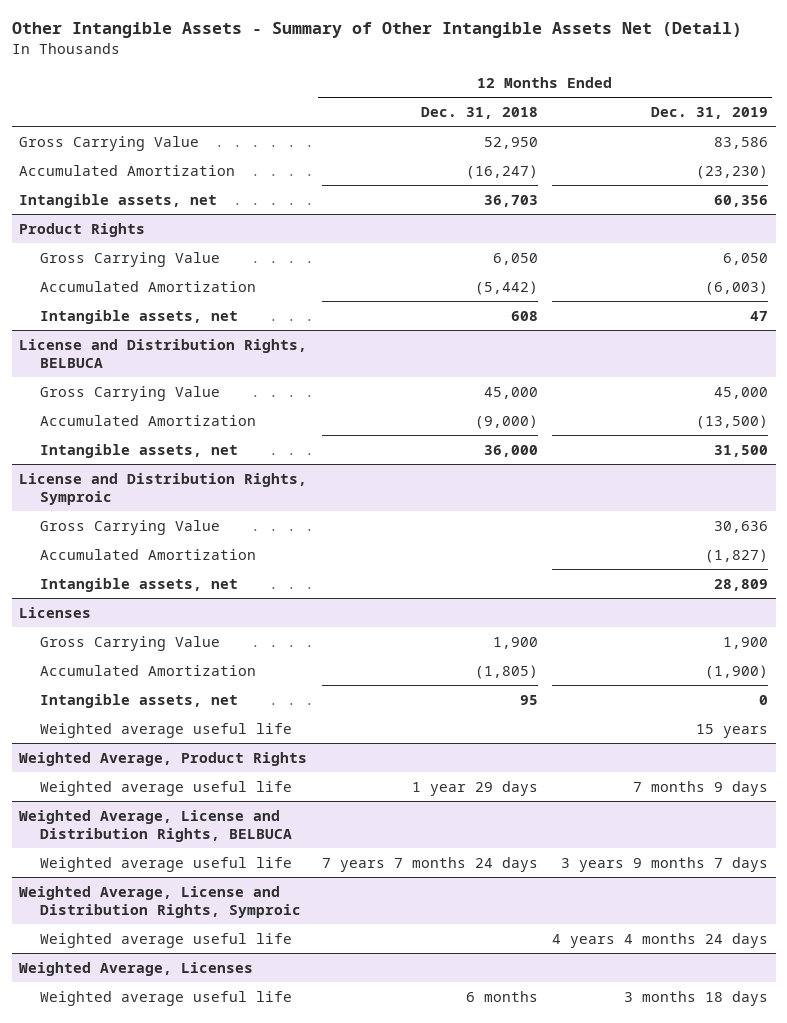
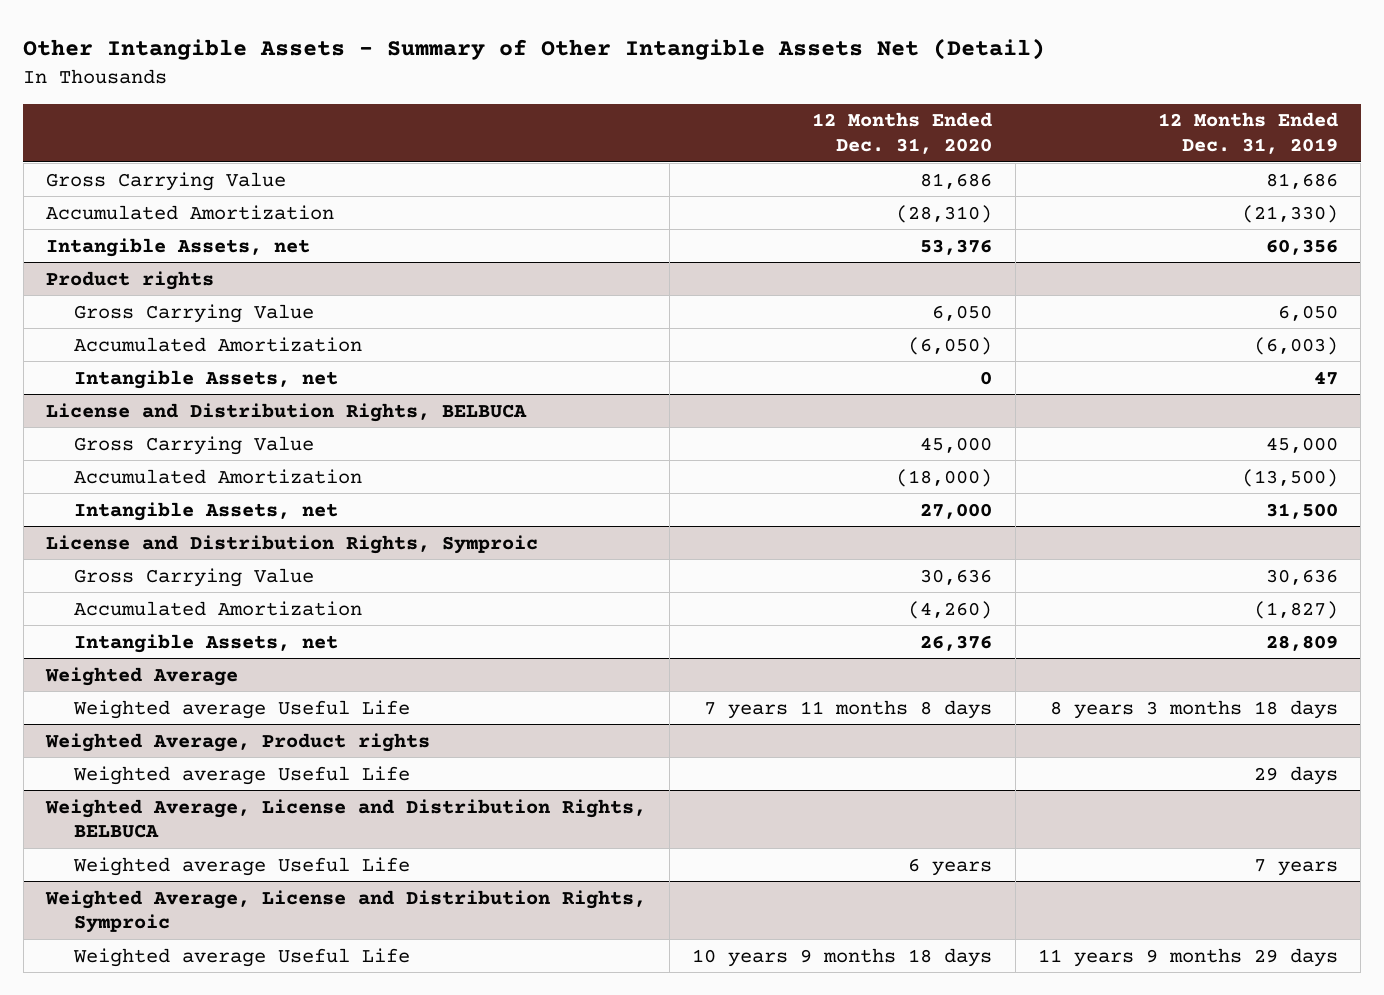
[420,106,538,119] Dec. 31, 2018 -> none
none -> [812,112,993,154] 12 Months Ended Dec. 31, 2020
[714,136,769,149] 83,586 -> [1265,172,1338,189] 81,686
[696,164,769,179] (23,230) -> [1241,204,1338,223] (21,330)
[19,193,218,208] Intangible assets, net -> [46,237,311,257] Intangible Assets, net
[19,222,146,237] Product Rights -> [46,270,215,290] Product rights
[40,309,239,324] Intangible assets, net -> [73,369,338,389] Intangible Assets, net
[40,443,239,458] Intangible assets, net -> [73,501,338,521] Intangible Assets, net
[19,606,92,618] Licenses -> none
[40,635,221,651] Gross Carrying Value -> none
[40,664,257,676] Accumulated Amortization -> none
[40,693,239,708] Intangible assets, net -> none
[40,577,239,592] Intangible assets, net -> [73,633,338,653] Intangible Assets, net
none -> [45,666,239,686] Weighted Average
[40,722,293,738] Weighted average useful life -> [72,699,410,719] Weighted average Useful Life
[696,723,769,738] 15 years -> [1049,699,1338,719] 8 years 3 months 18 days
[19,751,308,766] Weighted Average, Product Rights -> [45,732,431,752] Weighted Average, Product rights
[40,780,293,796] Weighted average useful life -> [72,765,410,785] Weighted average Useful Life
[633,780,769,796] 7 months 9 days -> [1253,765,1338,785] 29 days
[40,856,293,872] Weighted average useful life -> [72,856,410,876] Weighted average Useful Life
[561,856,769,872] 3 years 9 months 7 days -> [1253,858,1338,876] 7 years
[19,961,254,976] Weighted Average, Licenses -> none
[40,990,293,1006] Weighted average useful life -> none
[40,932,293,948] Weighted average useful life -> [72,947,410,967] Weighted average Useful Life
[552,932,769,948] 4 years 4 months 24 days -> [1037,947,1338,967] 11 years 9 months 29 days

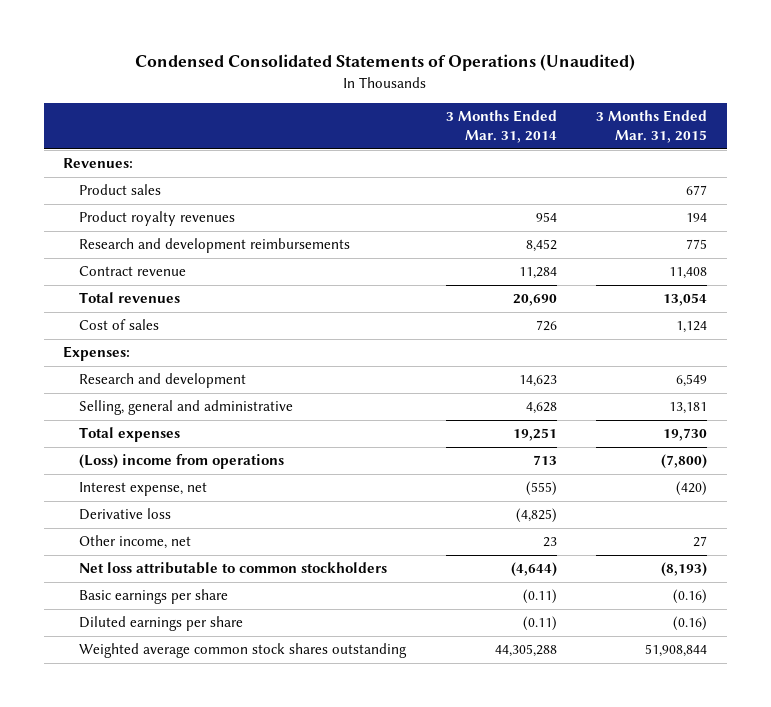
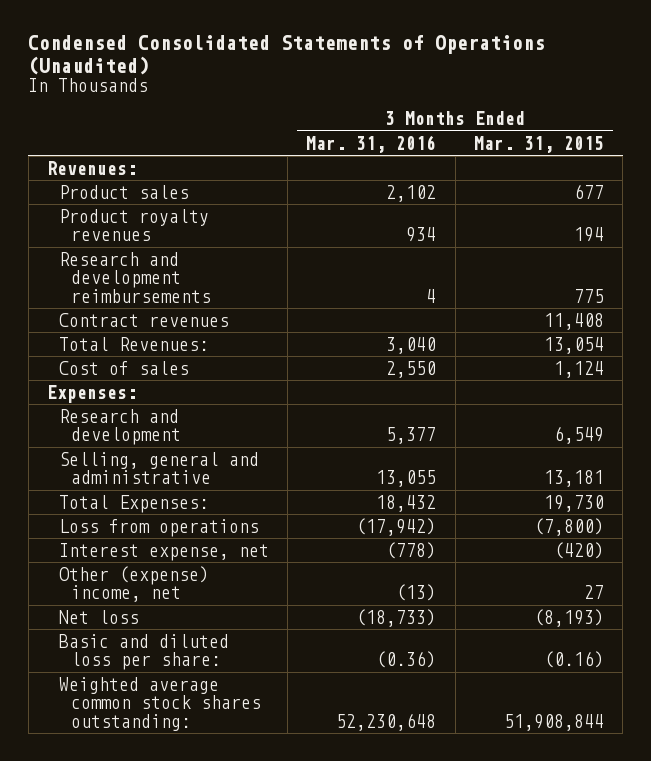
[445,109,557,144] 3 Months Ended Mar. 31, 2014 -> none
none -> [306,134,437,153] Mar. 31, 2016
[79,266,187,277] Contract revenue -> [58,312,229,327] Contract revenues
[79,292,181,304] Total revenues -> [58,336,209,351] Total Revenues:
[79,427,181,443] Total expenses -> [58,494,209,513] Total Expenses:
[79,454,285,470] (Loss) income from operations -> [58,518,259,537] Loss from operations
[79,508,172,521] Derivative loss -> none
[79,589,229,605] Basic earnings per share -> none
[79,616,244,632] Diluted earnings per share -> none
[79,535,192,550] Other income, net -> [58,565,209,603] Other (expense) income, net
[79,562,388,575] Net loss attributable to common stockholders -> [58,609,139,624] Net loss
none -> [58,633,229,671] Basic and diluted loss per share:
[79,643,408,659] Weighted average common stock shares outstanding -> [58,676,262,731] Weighted average common stock shares outstanding:

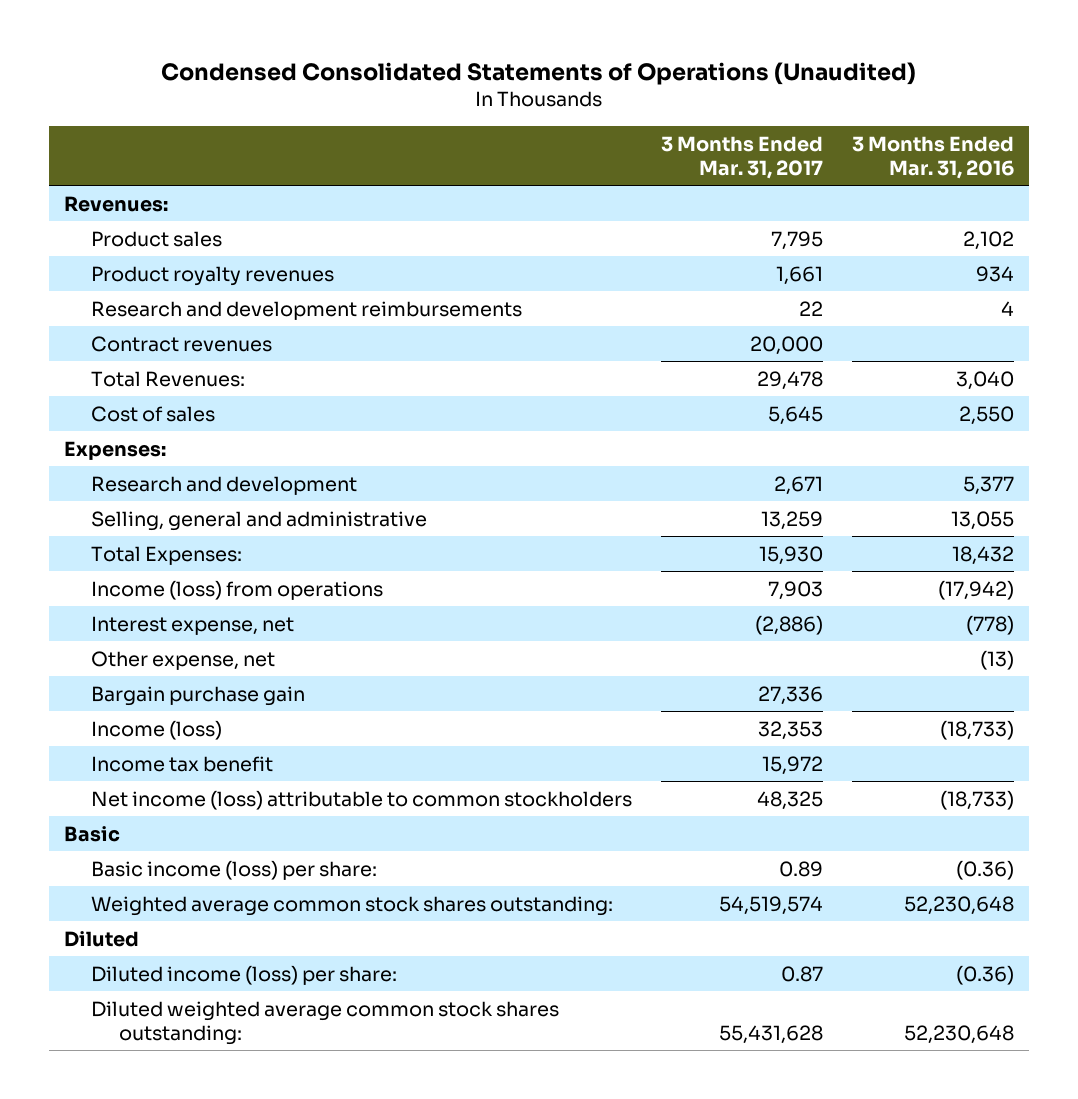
[473,135,604,153] Mar. 31, 2015 -> none
none -> [661,135,824,179] 3 Months Ended Mar. 31, 2017
[58,518,259,537] Loss from operations -> [91,579,384,600] Income (loss) from operations
[58,565,209,603] Other (expense) income, net -> [91,650,276,670] Other expense, net
none -> [91,685,306,706] Bargain purchase gain
none -> [91,719,223,740] Income (loss)
none -> [91,755,274,772] Income tax benefit
[58,609,139,624] Net loss -> [91,789,633,810] Net income (loss) attributable to common stockholders
none -> [63,825,120,842] Basic
[58,633,229,671] Basic and diluted loss per share: -> [91,859,378,880] Basic income (loss) per share:
none -> [63,930,139,947] Diluted
none -> [91,964,398,985] Diluted income (loss) per share:
none -> [91,1000,560,1045] Diluted weighted average common stock shares outstanding:

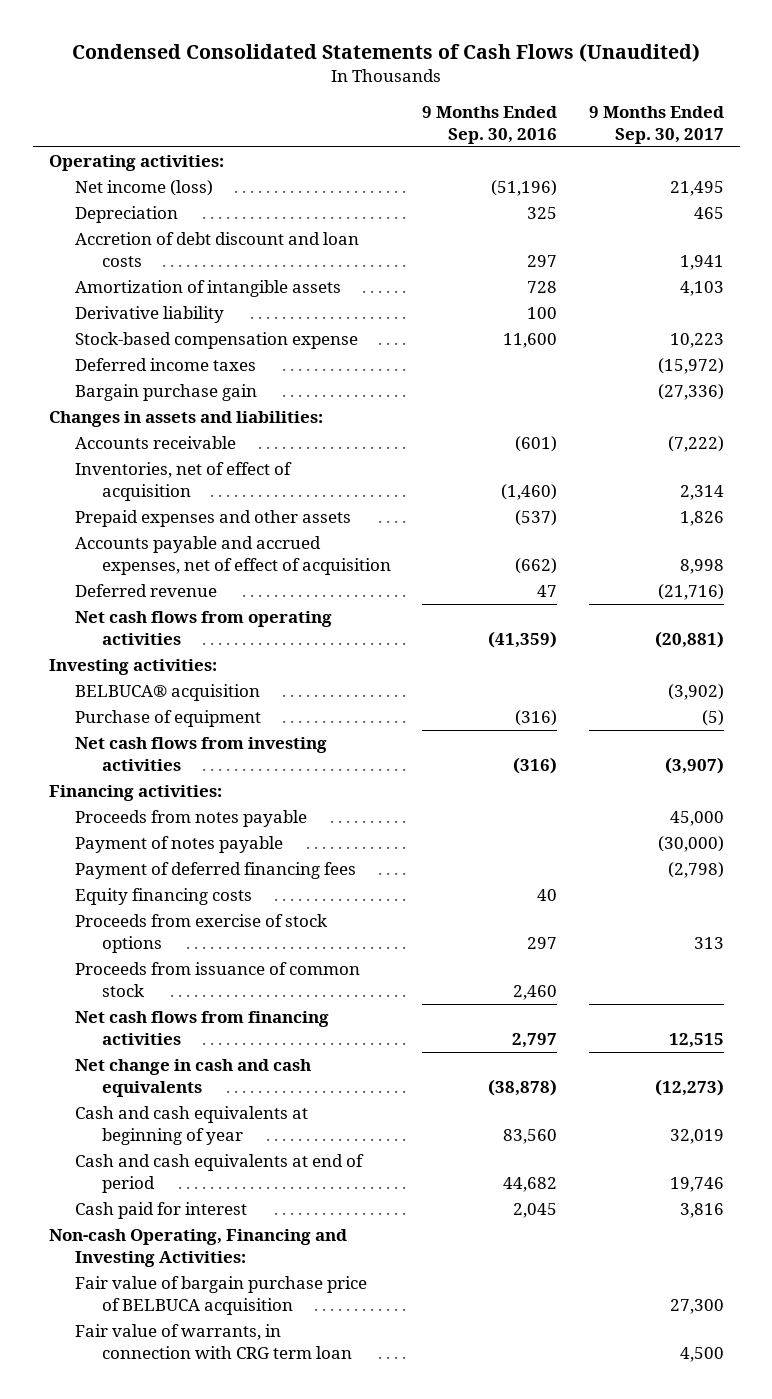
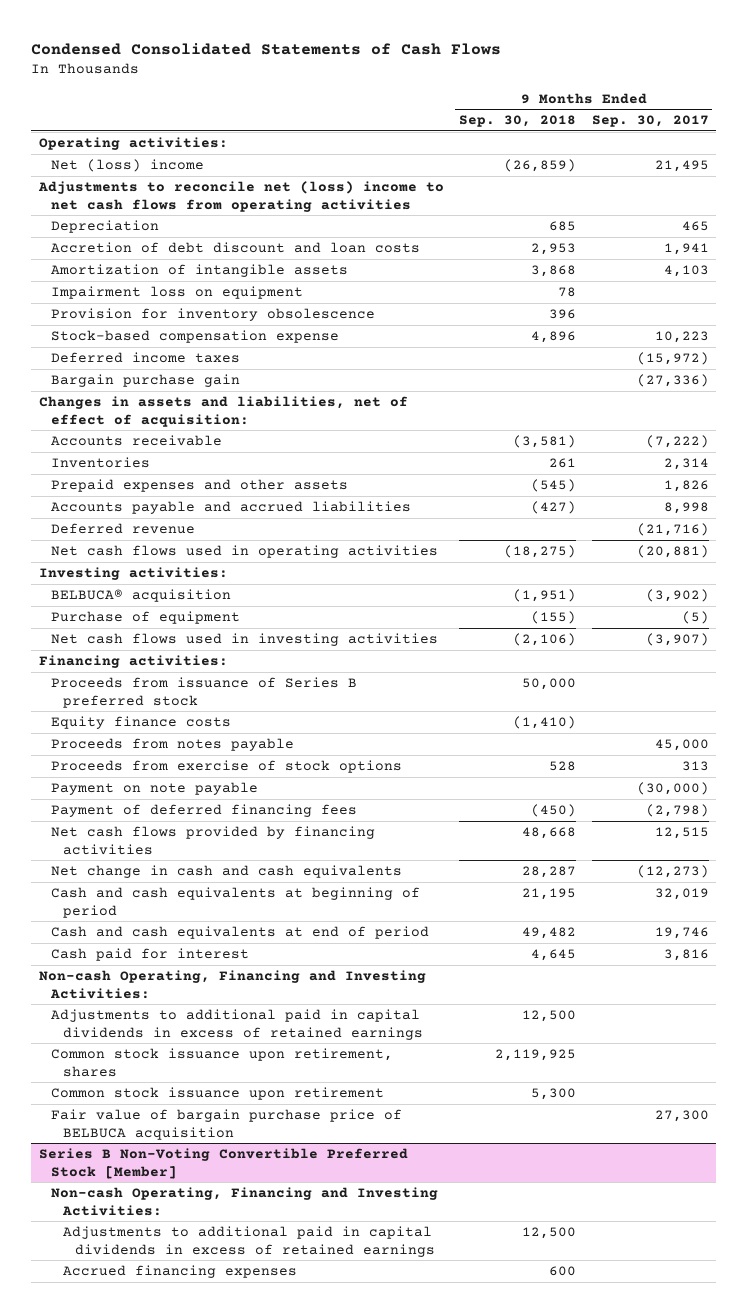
[72,43,701,63] Condensed Consolidated Statements of Cash Flows (Unaudited) -> [31,42,502,55] Condensed Consolidated Statements of Cash Flows
[422,106,558,144] 9 Months Ended Sep. 30, 2016 -> none
none -> [459,115,577,128] Sep. 30, 2018
[75,180,214,197] Net income (loss) -> [50,158,204,172] Net (loss) income
none -> [37,180,444,212] Adjustments to reconcile net (loss) income to net cash flows from operating activities
[75,306,225,324] Derivative liability -> none
none -> [50,285,303,299] Impairment loss on equipment
none -> [50,307,375,321] Provision for inventory obsolescence
[48,411,323,428] Changes in assets and liabilities: -> [38,395,408,427] Changes in assets and liabilities, net of effect of acquisition:
[75,462,293,501] Inventories, net of effect of acquisition -> [50,456,150,468] Inventories
[75,536,391,575] Accounts payable and accrued expenses, net of effect of acquisition -> [50,500,411,514] Accounts payable and accrued liabilities
[75,611,333,645] Net cash flows from operating activities -> [50,544,438,558] Net cash flows used in operating activities
[75,737,328,771] Net cash flows from investing activities -> [50,632,438,646] Net cash flows used in investing activities
none -> [50,676,357,708] Proceeds from issuance of Series B preferred stock
none -> [50,715,231,729] Equity finance costs
[75,836,284,854] Payment of notes payable -> none
[75,888,253,906] Equity financing costs -> none
[75,962,361,997] Proceeds from issuance of common stock -> none
none -> [50,781,258,795] Payment on note payable
[75,862,357,880] Payment of deferred financing fees -> [50,803,357,817] Payment of deferred financing fees
[75,1011,330,1045] Net cash flows from financing activities -> [50,825,375,855] Net cash flows provided by financing activities
[75,1106,309,1145] Cash and cash equivalents at beginning of year -> [50,886,420,918] Cash and cash equivalents at beginning of period
none -> [50,1008,423,1040] Adjustments to additional paid in capital dividends in excess of retained earnings
none -> [50,1047,393,1077] Common stock issuance upon retirement, shares
none -> [50,1086,384,1100] Common stock issuance upon retirement
[75,1324,352,1359] Fair value of warrants, in connection with CRG term loan -> none
none -> [38,1147,408,1179] Series B Non-Voting Convertible Preferred Stock [Member]
none -> [50,1186,438,1216] Non-cash Operating, Financing and Investing Activities:
none -> [62,1225,435,1257] Adjustments to additional paid in capital dividends in excess of retained earnings
none -> [62,1264,297,1278] Accrued financing expenses

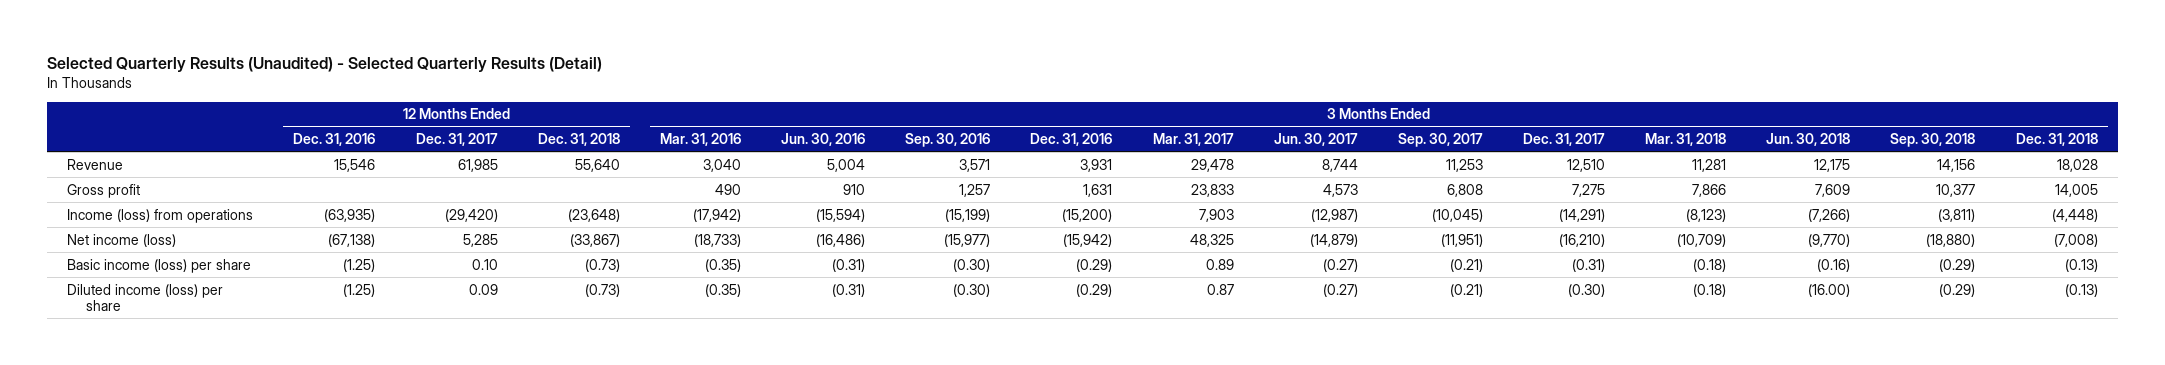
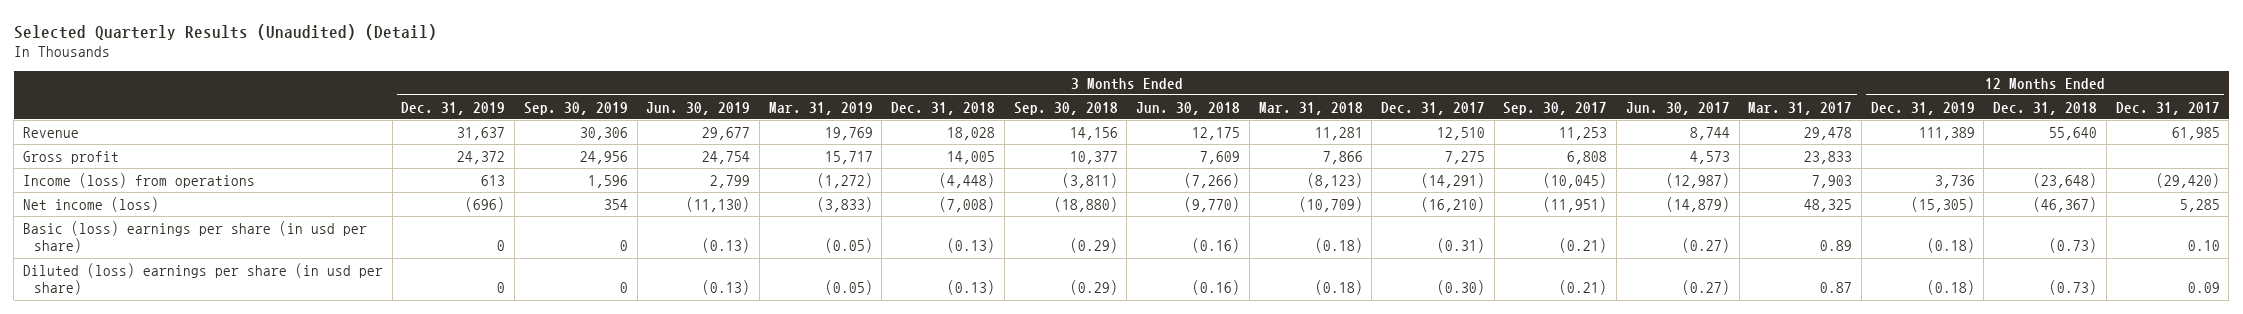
[47,56,603,72] Selected Quarterly Results (Unaudited) - Selected Quarterly Results (Detail) -> [13,23,437,40] Selected Quarterly Results (Unaudited) (Detail)
[293,133,376,147] Dec. 31, 2016 -> none
[659,133,741,147] Mar. 31, 2016 -> none
[781,133,866,147] Jun. 30, 2016 -> none
[905,133,991,148] Sep. 30, 2016 -> none
[1030,133,1113,147] Dec. 31, 2016 -> none
none -> [401,101,506,115] Dec. 31, 2019
none -> [523,101,628,115] Sep. 30, 2019
none -> [646,101,751,115] Jun. 30, 2019
none -> [768,101,873,115] Mar. 31, 2019
none -> [1870,101,1975,115] Dec. 31, 2019
[569,233,620,247] (33,867) -> [2033,196,2098,212] (46,367)
[67,258,252,273] Basic income (loss) per share -> [23,220,368,254] Basic (loss) earnings per share (in usd per share)
[67,283,224,311] Diluted income (loss) per share -> [23,262,384,296] Diluted (loss) earnings per share (in usd per share)
[1808,283,1851,297] (16.00) -> [1192,280,1241,296] (0.16)

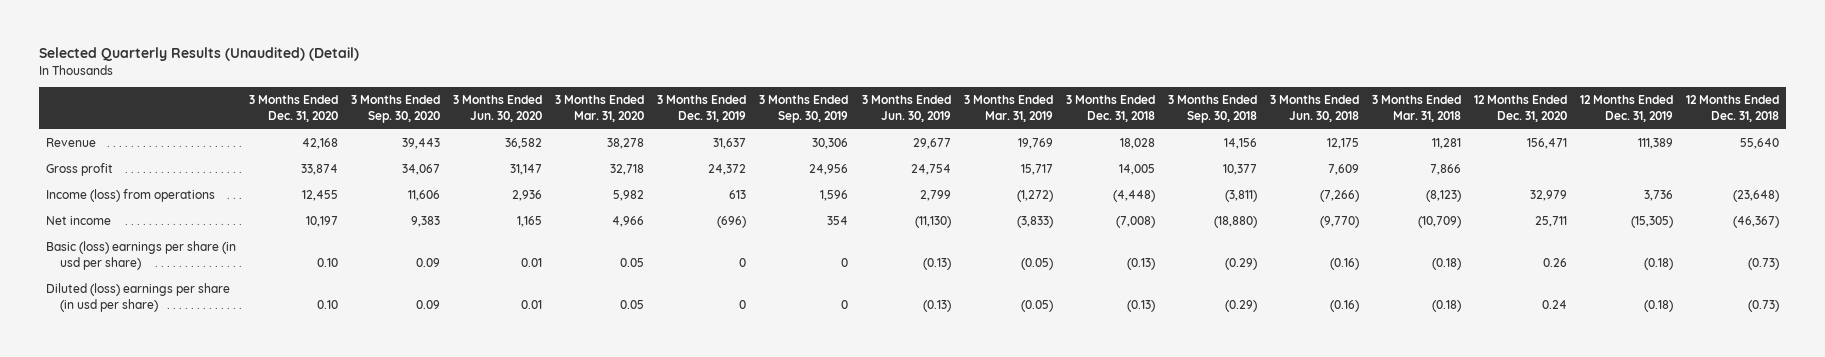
[1380,101,1485,115] Dec. 31, 2017 -> none
[1503,101,1608,115] Sep. 30, 2017 -> none
[1625,101,1730,115] Jun. 30, 2017 -> none
[1748,101,1853,115] Mar. 31, 2017 -> none
[2115,101,2220,115] Dec. 31, 2017 -> none
none -> [248,95,338,123] 3 Months Ended Dec. 31, 2020
none -> [351,95,441,124] 3 Months Ended Sep. 30, 2020
none -> [453,95,543,123] 3 Months Ended Jun. 30, 2020
none -> [555,95,645,123] 3 Months Ended Mar. 31, 2020
none -> [1474,95,1568,123] 12 Months Ended Dec. 31, 2020
[23,196,160,212] Net income (loss) -> [45,216,111,226] Net income

